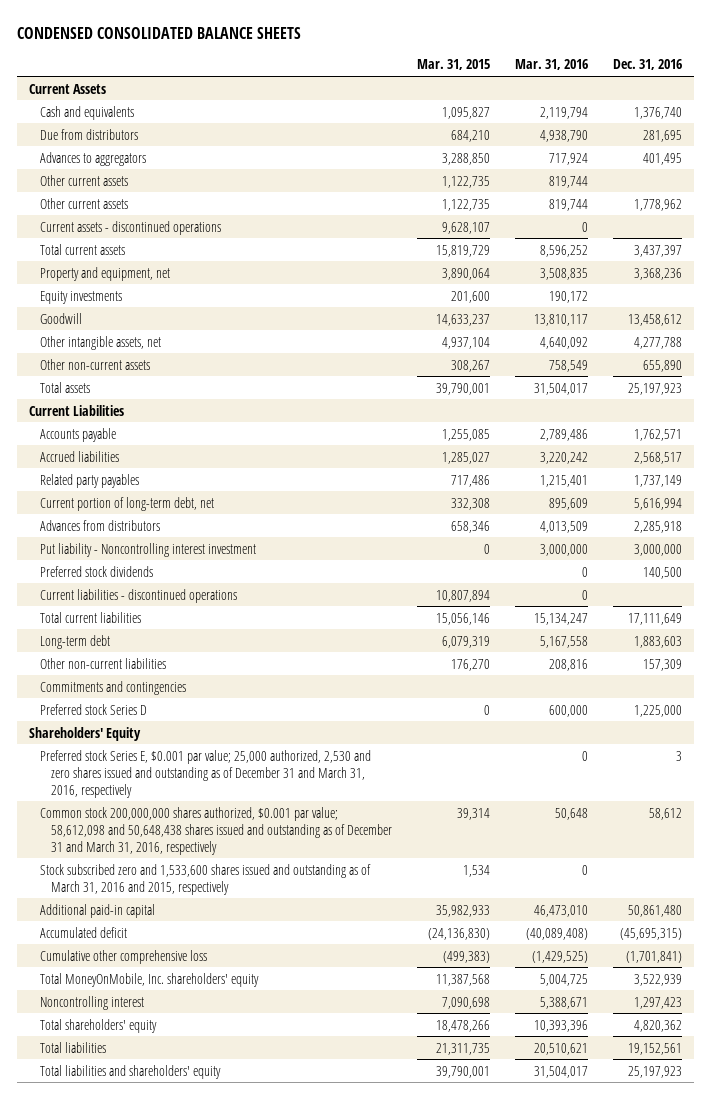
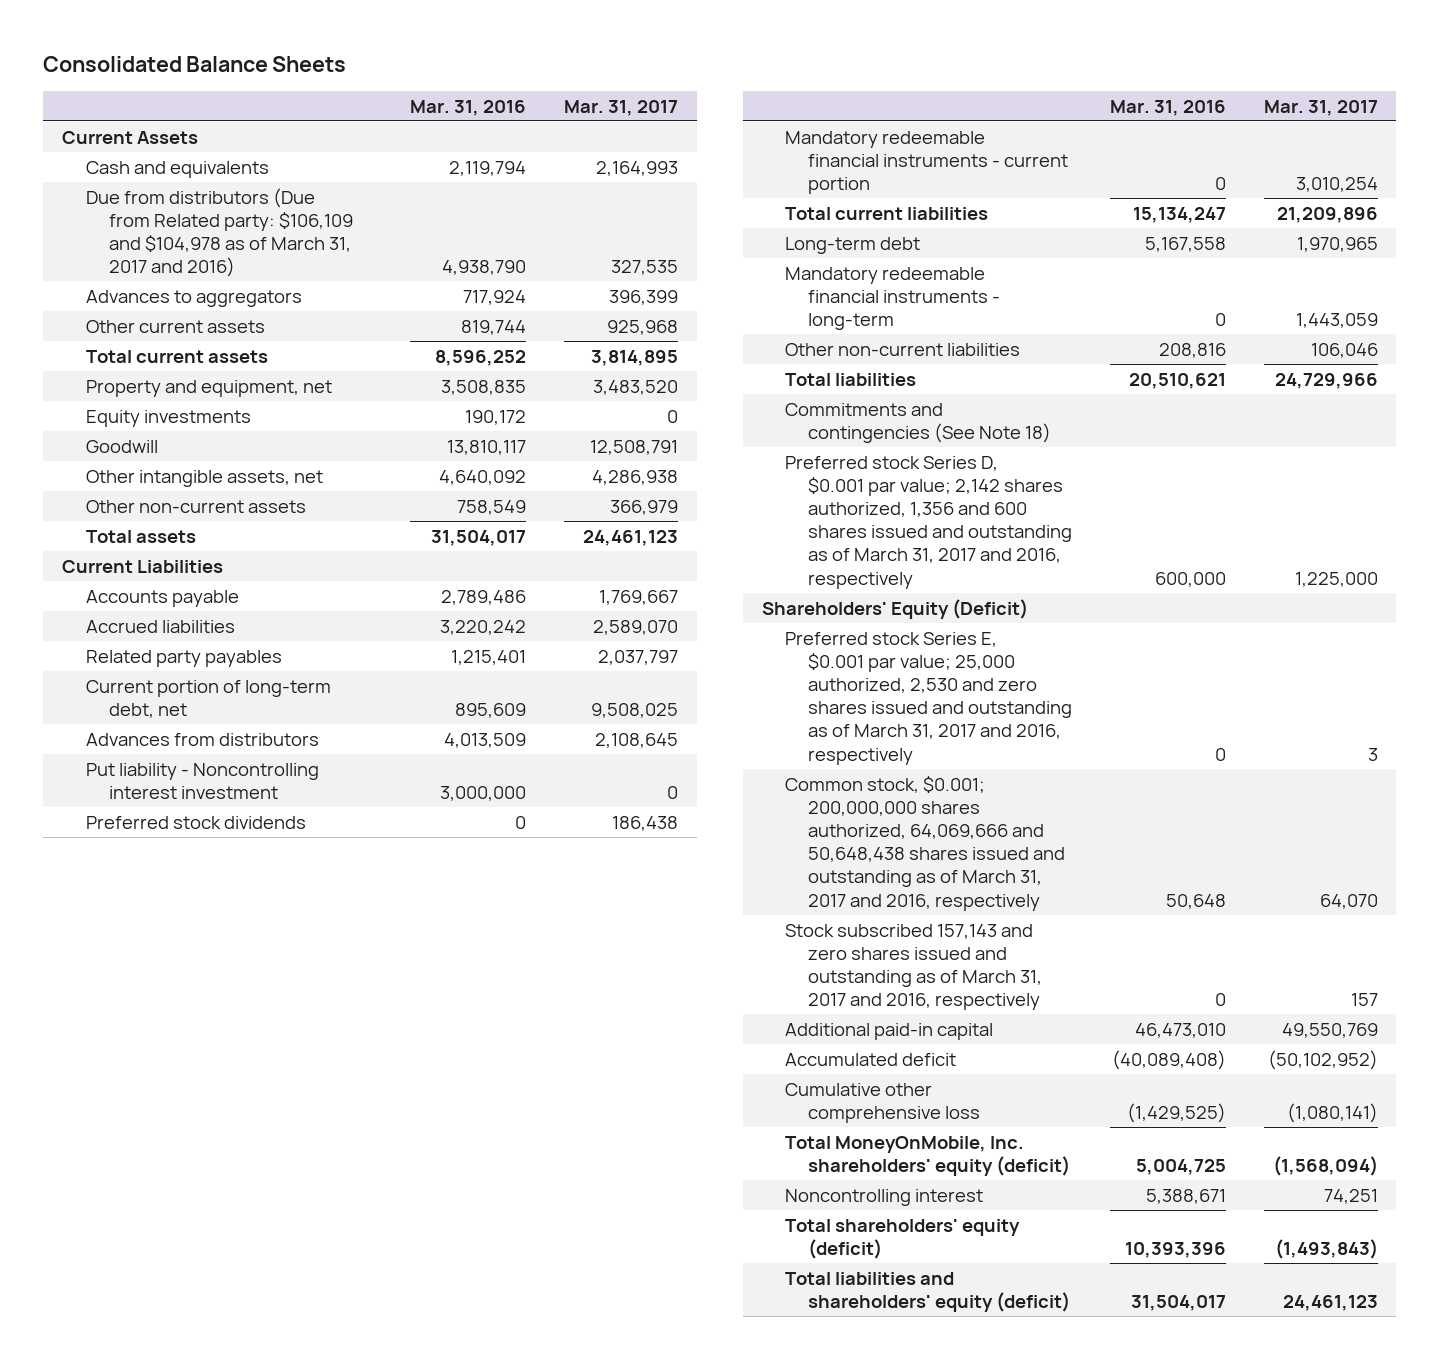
[16,26,301,39] CONDENSED CONSOLIDATED BALANCE SHEETS -> [43,56,347,73] Consolidated Balance Sheets
[417,59,491,71] Mar. 31, 2015 -> none
[612,59,682,71] Dec. 31, 2016 -> none
none -> [563,99,678,116] Mar. 31, 2017
[40,128,139,140] Due from distributors -> [85,187,353,278] Due from distributors (Due from Related party: $106,109 and $104,978 as of March 31, 2017 and 2016)
[40,197,129,209] Other current assets -> none
[40,220,222,235] Current assets - discontinued operations -> none
[40,588,238,603] Current liabilities - discontinued operations -> none
none -> [785,130,1069,195] Mandatory redeemable financial instruments - current portion
none -> [785,266,1001,331] Mandatory redeemable financial instruments - long-term
[40,1041,107,1053] Total liabilities -> [785,372,917,386] Total liabilities
[40,680,187,695] Commitments and contingencies -> [785,402,1052,443] Commitments and contingencies (See Note 18)
[40,703,148,715] Preferred stock Series D -> [785,455,1073,589] Preferred stock Series D, $0.001 par value; 2,142 shares authorized, 1,356 and 600 shares issued and outstanding as of March 31, 2017 and 2016, respectively
[29,726,142,741] Shareholders' Equity -> [761,598,1028,619] Shareholders' Equity (Deficit)
[40,749,372,798] Preferred stock Series E, $0.001 par value; 25,000 authorized, 2,530 and zero shares issued and outstanding as of December 31 and March 31, 2016, respectively -> [785,631,1073,765] Preferred stock Series E, $0.001 par value; 25,000 authorized, 2,530 and zero shares issued and outstanding as of March 31, 2017 and 2016, respectively
[40,806,393,855] Common stock 200,000,000 shares authorized, $0.001 par value; 58,612,098 and 50,648,438 shares issued and outstanding as of December 31 and March 31, 2016, respectively -> [785,775,1066,911] Common stock, $0.001; 200,000,000 shares authorized, 64,069,666 and 50,648,438 shares issued and outstanding as of March 31, 2017 and 2016, respectively
[40,863,372,895] Stock subscribed zero and 1,533,600 shares issued and outstanding as of March 31, 2016 and 2015, respectively -> [785,923,1043,1011] Stock subscribed 157,143 and zero shares issued and outstanding as of March 31, 2017 and 2016, respectively
[40,972,260,987] Total MoneyOnMobile, Inc. shareholders' equity -> [785,1135,1071,1176] Total MoneyOnMobile, Inc. shareholders' equity (deficit)
[40,1018,158,1033] Total shareholders' equity -> [785,1218,1021,1259] Total shareholders' equity (deficit)
[40,1064,222,1079] Total liabilities and shareholders' equity -> [785,1271,1071,1312] Total liabilities and shareholders' equity (deficit)

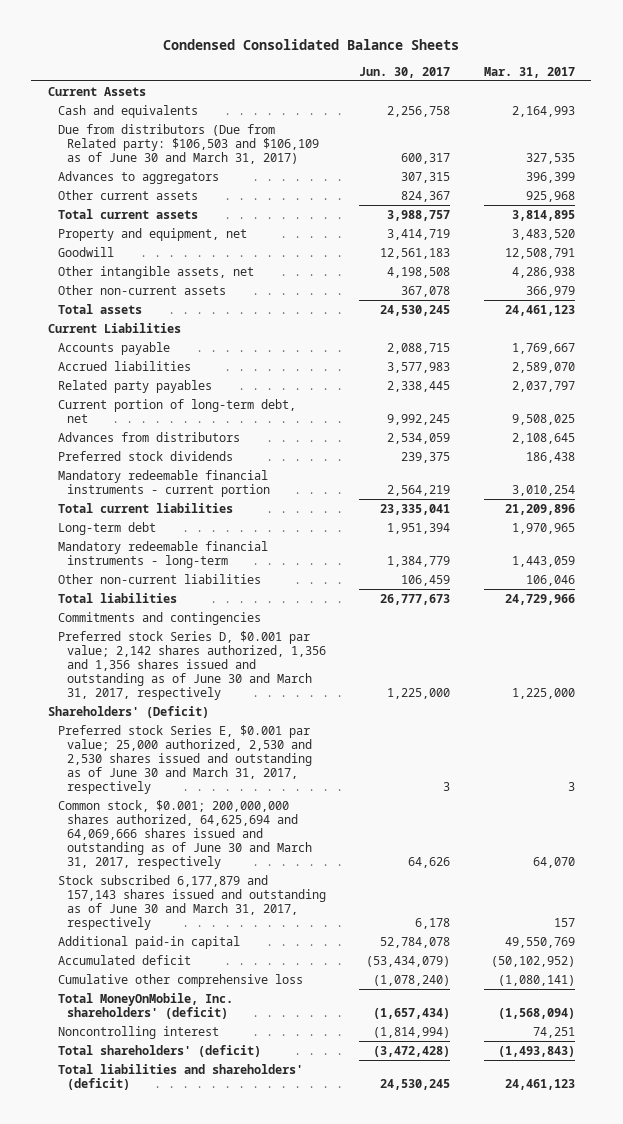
[43,56,347,73] Consolidated Balance Sheets -> [163,38,460,50] Condensed Consolidated Balance Sheets
[410,99,527,116] Mar. 31, 2016 -> none
none -> [359,66,451,78] Jun. 30, 2017
[85,187,353,278] Due from distributors (Due from Related party: $106,109 and $104,978 as of March 31, 2017 and 2016) -> [57,123,320,164] Due from distributors (Due from Related party: $106,503 and $106,109 as of June 30 and March 31, 2017)
[85,409,251,427] Equity investments -> none
[85,762,319,799] Put liability - Noncontrolling interest investment -> none
[785,402,1052,443] Commitments and contingencies (See Note 18) -> [57,611,261,625] Commitments and contingencies
[785,455,1073,589] Preferred stock Series D, $0.001 par value; 2,142 shares authorized, 1,356 and 600 shares issued and outstanding as of March 31, 2017 and 2016, respectively -> [57,630,327,701] Preferred stock Series D, $0.001 par value; 2,142 shares authorized, 1,356 and 1,356 shares issued and outstanding as of June 30 and March 31, 2017, respectively
[761,598,1028,619] Shareholders' Equity (Deficit) -> [47,705,209,718] Shareholders' (Deficit)
[785,631,1073,765] Preferred stock Series E, $0.001 par value; 25,000 authorized, 2,530 and zero shares issued and outstanding as of March 31, 2017 and 2016, respectively -> [57,724,313,795] Preferred stock Series E, $0.001 par value; 25,000 authorized, 2,530 and 2,530 shares issued and outstanding as of June 30 and March 31, 2017, respectively
[785,775,1066,911] Common stock, $0.001; 200,000,000 shares authorized, 64,069,666 and 50,648,438 shares issued and outstanding as of March 31, 2017 and 2016, respectively -> [57,799,313,870] Common stock, $0.001; 200,000,000 shares authorized, 64,625,694 and 64,069,666 shares issued and outstanding as of June 30 and March 31, 2017, respectively
[785,923,1043,1011] Stock subscribed 157,143 and zero shares issued and outstanding as of March 31, 2017 and 2016, respectively -> [57,874,327,931] Stock subscribed 6,177,879 and 157,143 shares issued and outstanding as of June 30 and March 31, 2017, respectively
[785,1135,1071,1176] Total MoneyOnMobile, Inc. shareholders' equity (deficit) -> [57,992,233,1019] Total MoneyOnMobile, Inc. shareholders' (deficit)
[785,1218,1021,1259] Total shareholders' equity (deficit) -> [57,1044,261,1057] Total shareholders' (deficit)
[785,1271,1071,1312] Total liabilities and shareholders' equity (deficit) -> [57,1063,303,1090] Total liabilities and shareholders' (deficit)

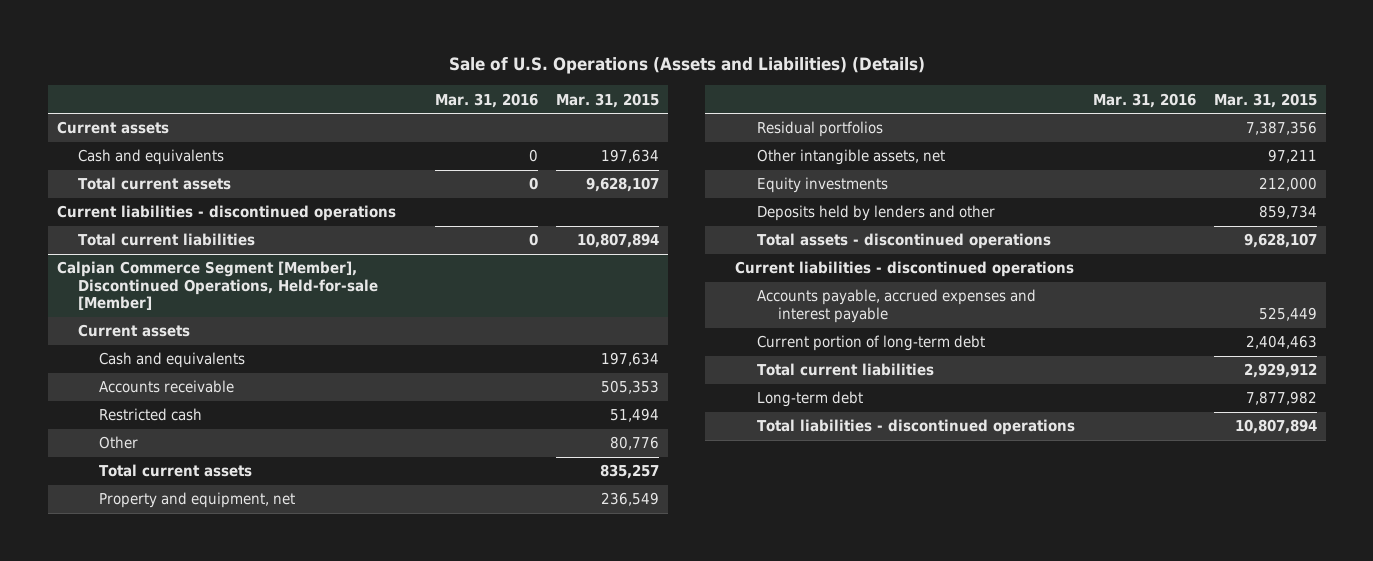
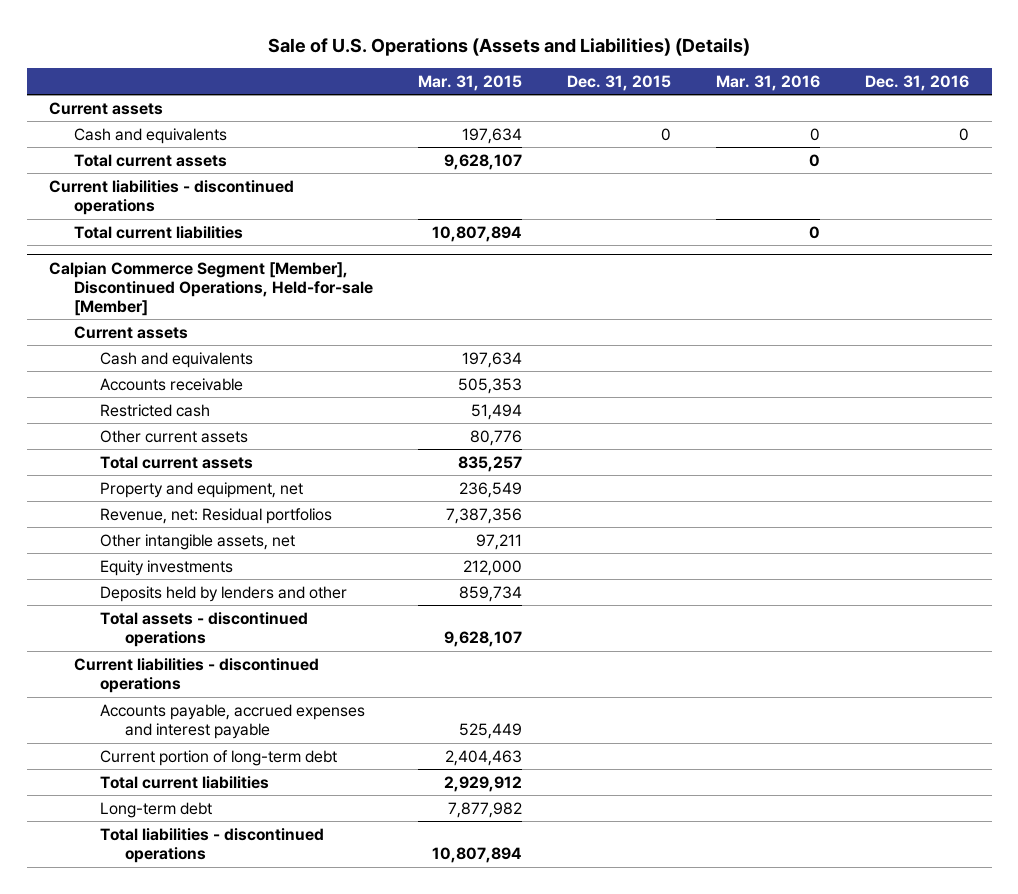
none -> [567,74,672,91] Dec. 31, 2015
none -> [865,74,970,91] Dec. 31, 2016
[99,436,139,450] Other -> [99,429,248,443] Other current assets
[756,121,883,138] Residual portfolios -> [99,507,332,524] Revenue, net: Residual portfolios

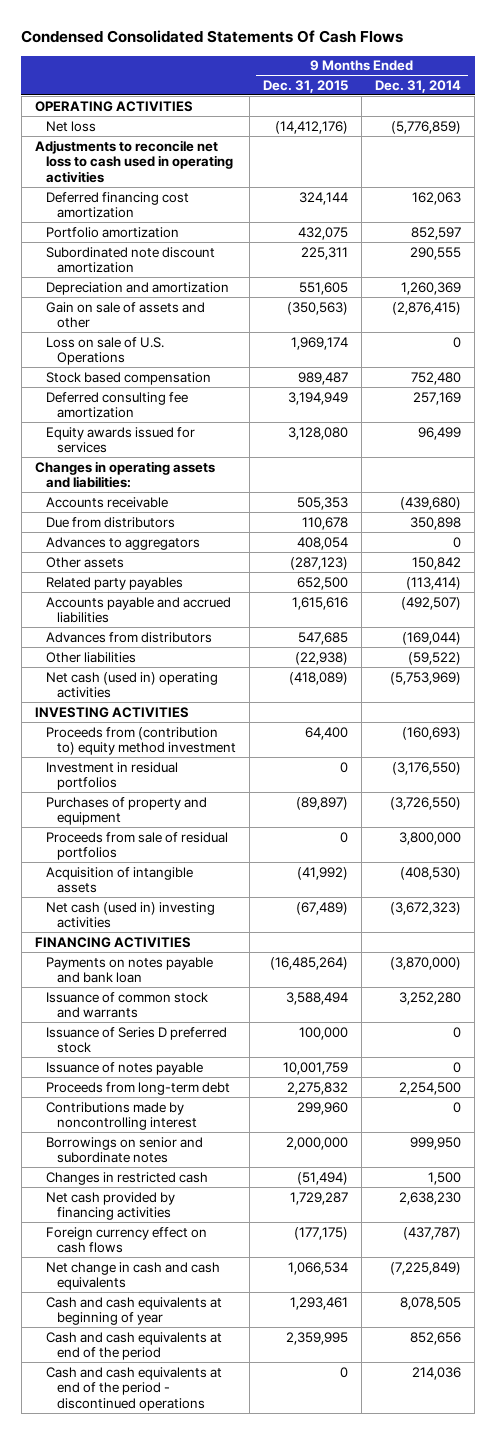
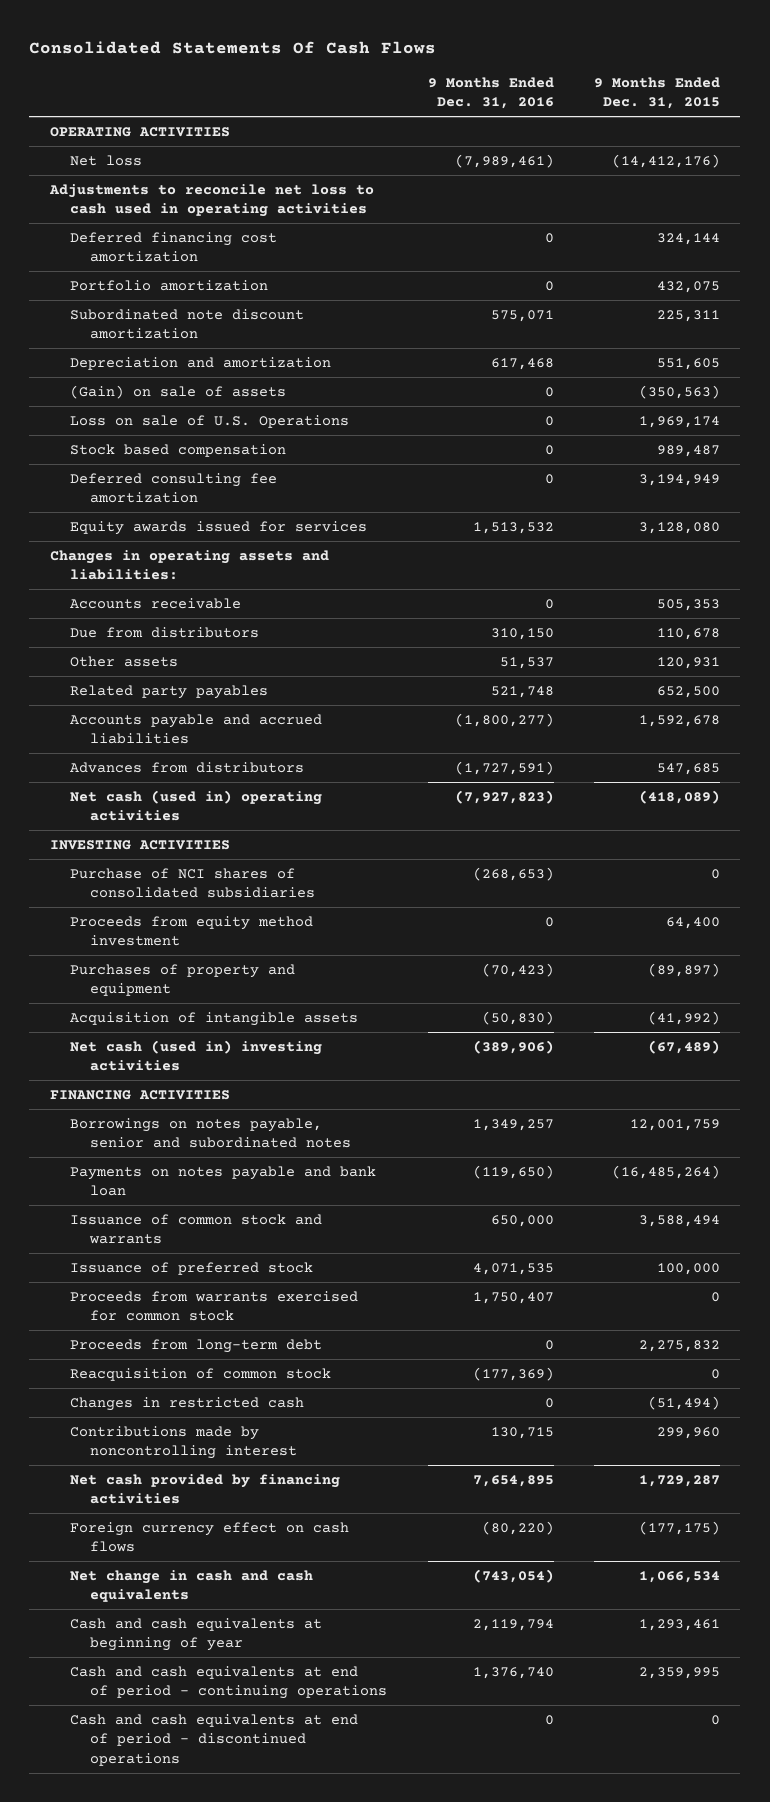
[21,30,404,44] Condensed Consolidated Statements Of Cash Flows -> [29,40,437,54] Consolidated Statements Of Cash Flows
[375,79,462,93] Dec. 31, 2014 -> none
none -> [427,76,554,110] 9 Months Ended Dec. 31, 2016
[45,301,205,329] Gain on sale of assets and other -> [69,384,286,399] (Gain) on sale of assets
[45,536,200,550] Advances to aggregators -> none
[289,556,348,570] (287,123) -> [657,656,721,669] 120,931
[291,596,348,610] 1,615,616 -> [639,714,721,727] 1,592,678
[45,651,136,663] Other liabilities -> none
[45,761,178,791] Investment in residual portfolios -> none
none -> [69,867,316,899] Purchase of NCI shares of consolidated subsidiaries
[45,726,236,756] Proceeds from (contribution to) equity method investment -> [69,915,313,947] Proceeds from equity method investment
[45,831,228,861] Proceeds from sale of residual portfolios -> none
none -> [69,1117,352,1149] Borrowings on notes payable, senior and subordinated notes
[45,1061,203,1075] Issuance of notes payable -> none
[45,1026,227,1054] Issuance of Series D preferred stock -> [69,1261,313,1275] Issuance of preferred stock
none -> [69,1290,358,1322] Proceeds from warrants exercised for common stock
[45,1136,203,1164] Borrowings on senior and subordinate notes -> none
none -> [69,1367,331,1381] Reacquisition of common stock
[45,1101,197,1131] Contributions made by noncontrolling interest -> [69,1425,298,1460] Contributions made by noncontrolling interest
[45,1331,222,1361] Cash and cash equivalents at end of the period -> [69,1665,388,1700] Cash and cash equivalents at end of period - continuing operations
[45,1366,222,1412] Cash and cash equivalents at end of the period - discontinued operations -> [69,1713,358,1767] Cash and cash equivalents at end of period - discontinued operations

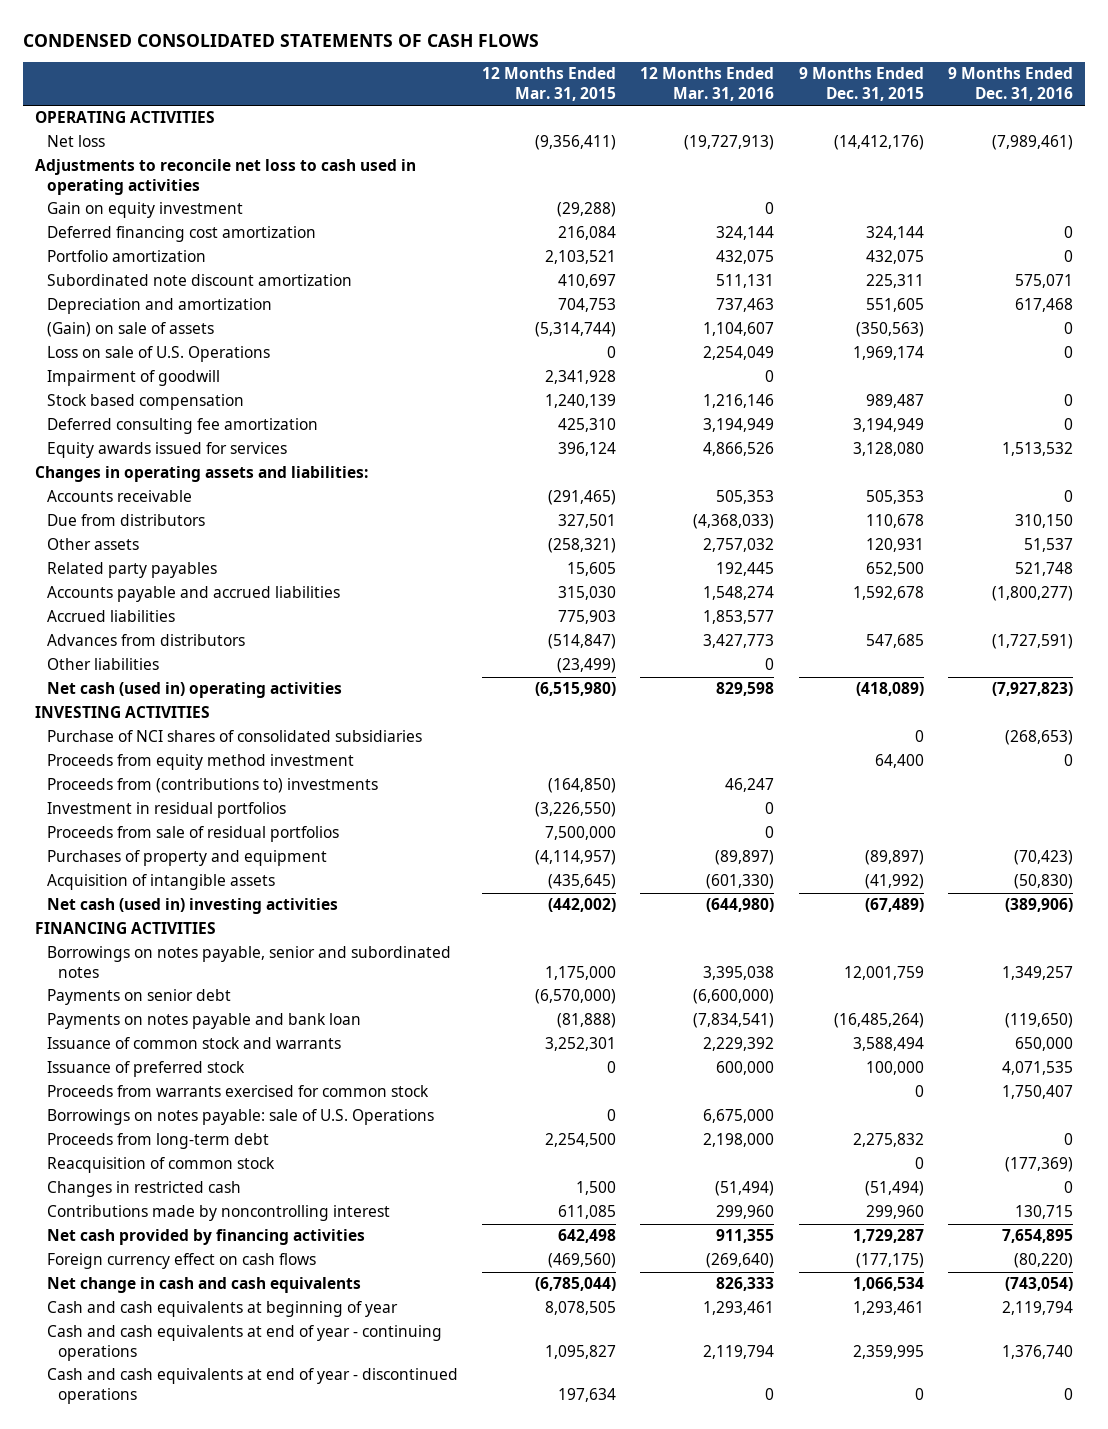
[29,40,437,54] Consolidated Statements Of Cash Flows -> [22,33,539,47] CONDENSED CONSOLIDATED STATEMENTS OF CASH FLOWS
none -> [482,67,617,101] 12 Months Ended Mar. 31, 2015
none -> [640,67,775,101] 12 Months Ended Mar. 31, 2016
none -> [46,202,243,219] Gain on equity investment
none -> [46,370,220,387] Impairment of goodwill
none -> [46,610,175,623] Accrued liabilities
none -> [46,658,159,671] Other liabilities
none -> [46,778,378,794] Proceeds from (contributions to) investments
none -> [46,802,286,819] Investment in residual portfolios
none -> [46,826,339,843] Proceeds from sale of residual portfolios
none -> [46,989,231,1006] Payments on senior debt
none -> [46,1109,434,1126] Borrowings on notes payable: sale of U.S. Operations
[69,1665,388,1700] Cash and cash equivalents at end of period - continuing operations -> [46,1325,442,1361] Cash and cash equivalents at end of year - continuing operations
[69,1713,358,1767] Cash and cash equivalents at end of period - discontinued operations -> [46,1368,458,1404] Cash and cash equivalents at end of year - discontinued operations

